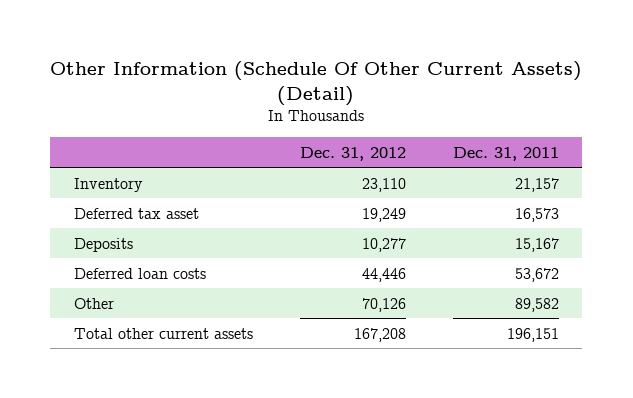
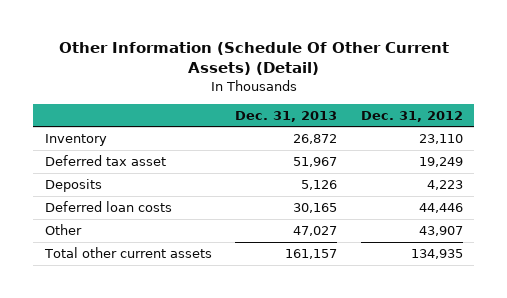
[452,146,559,161] Dec. 31, 2011 -> none
none -> [235,110,338,122] Dec. 31, 2013
[361,237,406,252] 10,277 -> [426,179,463,190] 4,223
[361,297,406,312] 70,126 -> [418,225,463,236] 43,907
[353,327,406,342] 167,208 -> [410,248,463,259] 134,935

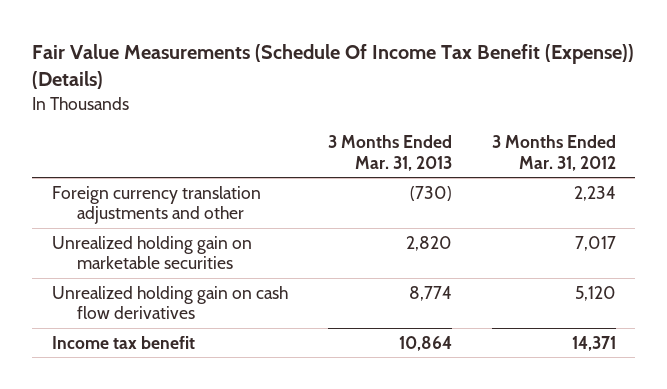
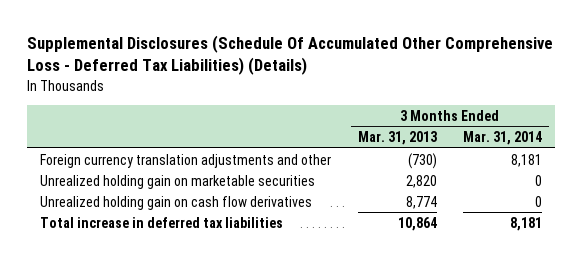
[31,44,634,90] Fair Value Measurements (Schedule Of Income Tax Benefit (Expense)) (Details) -> [27,35,554,76] Supplemental Disclosures (Schedule Of Accumulated Other Comprehensive Loss - Deferred Tax Liabilities) (Details)
[491,135,616,171] 3 Months Ended Mar. 31, 2012 -> none
none -> [463,130,543,145] Mar. 31, 2014
[51,335,195,349] Income tax benefit -> [40,216,284,228] Total increase in deferred tax liabilities

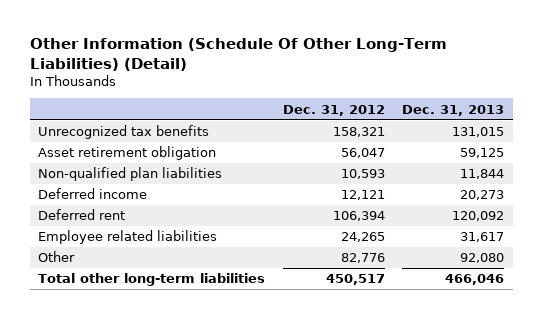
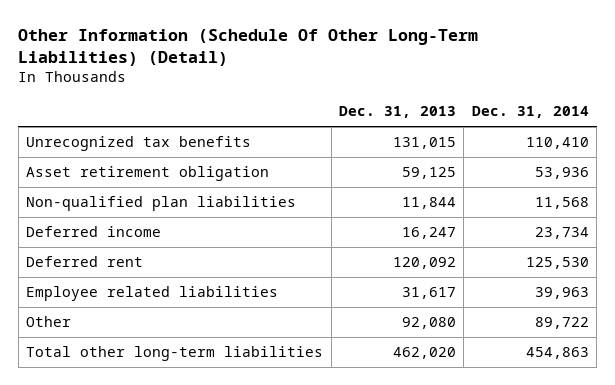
[282,104,385,116] Dec. 31, 2012 -> none
none -> [471,106,589,119] Dec. 31, 2014
[459,190,504,201] 20,273 -> [402,226,457,239] 16,247
[444,274,504,286] 466,046 -> [393,346,457,359] 462,020

